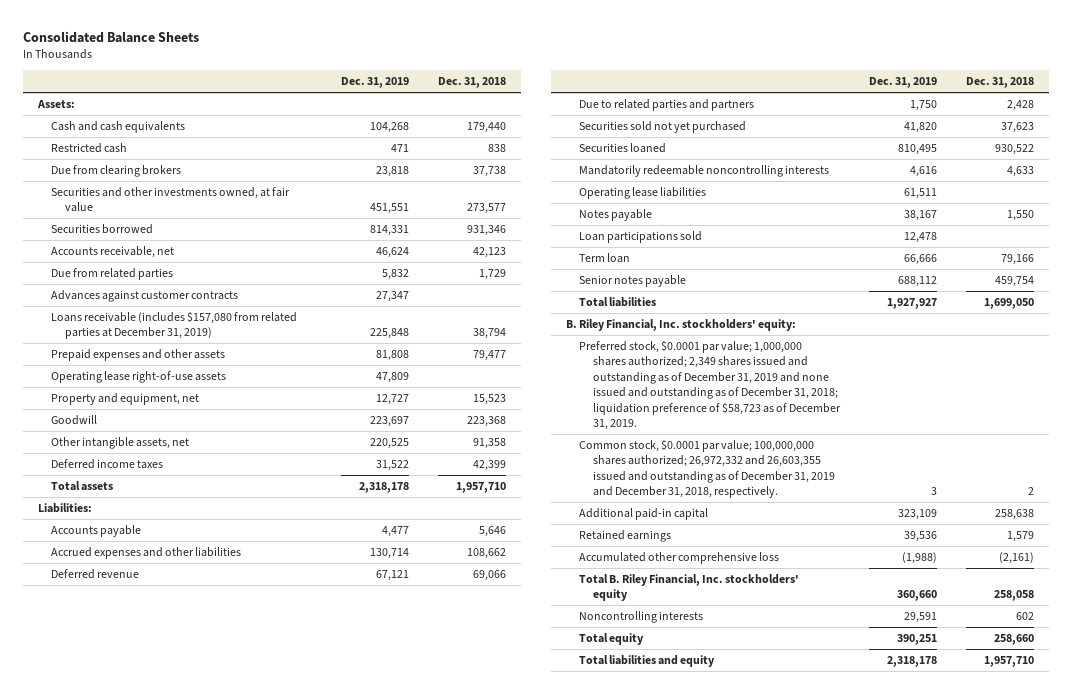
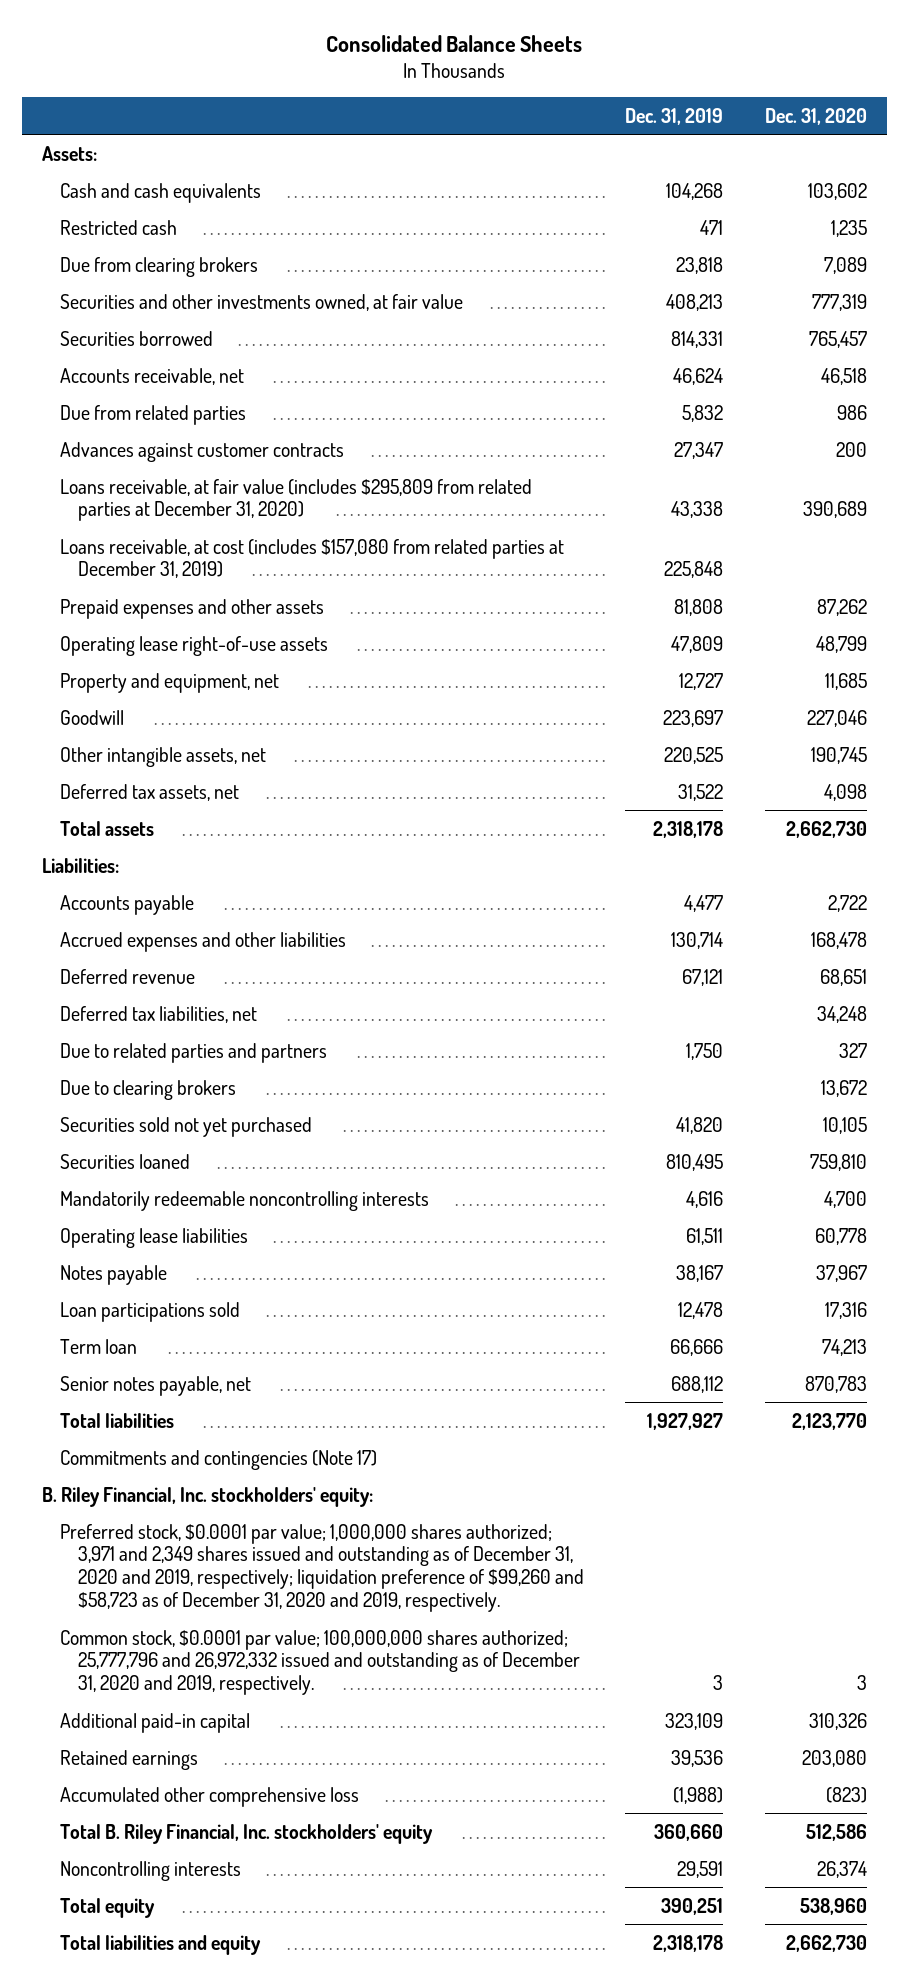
[438,77,507,89] Dec. 31, 2018 -> none
none -> [764,107,867,125] Dec. 31, 2020
[370,203,410,215] 451,551 -> [666,293,724,311] 408,213
[51,311,298,340] Loans receivable (includes $157,080 from related parties at December 31, 2019) -> [60,478,533,522] Loans receivable, at fair value (includes $295,809 from related parties at December 31, 2020)
[370,328,410,340] 225,848 -> [671,501,724,519] 43,338
none -> [60,538,565,579] Loans receivable, at cost (includes $157,080 from related parties at December 31, 2019)
[51,458,164,469] Deferred income taxes -> [60,783,240,801] Deferred tax assets, net
none -> [60,1005,258,1023] Deferred tax liabilities, net
none -> [60,1079,237,1100] Due to clearing brokers
[579,274,687,287] Senior notes payable -> [60,1375,252,1396] Senior notes payable, net
none -> [60,1449,378,1470] Commitments and contingencies (Note 17)
[579,340,842,431] Preferred stock, $0.0001 par value; 1,000,000 shares authorized; 2,349 shares issued and outstanding as of December 31, 2019 and none issued and outstanding as of December 31, 2018; liquidation preference of $58,723 as of December 31, 2019. -> [60,1523,585,1613] Preferred stock, $0.0001 par value; 1,000,000 shares authorized; 3,971 and 2,349 shares issued and outstanding as of December 31, 2020 and 2019, respectively; liquidation preference of $99,260 and $58,723 as of December 31, 2020 and 2019, respectively.
[579,439,836,499] Common stock, $0.0001 par value; 100,000,000 shares authorized; 26,972,332 and 26,603,355 issued and outstanding as of December 31, 2019 and December 31, 2018, respectively. -> [60,1629,581,1696] Common stock, $0.0001 par value; 100,000,000 shares authorized; 25,777,796 and 26,972,332 issued and outstanding as of December 31, 2020 and 2019, respectively.

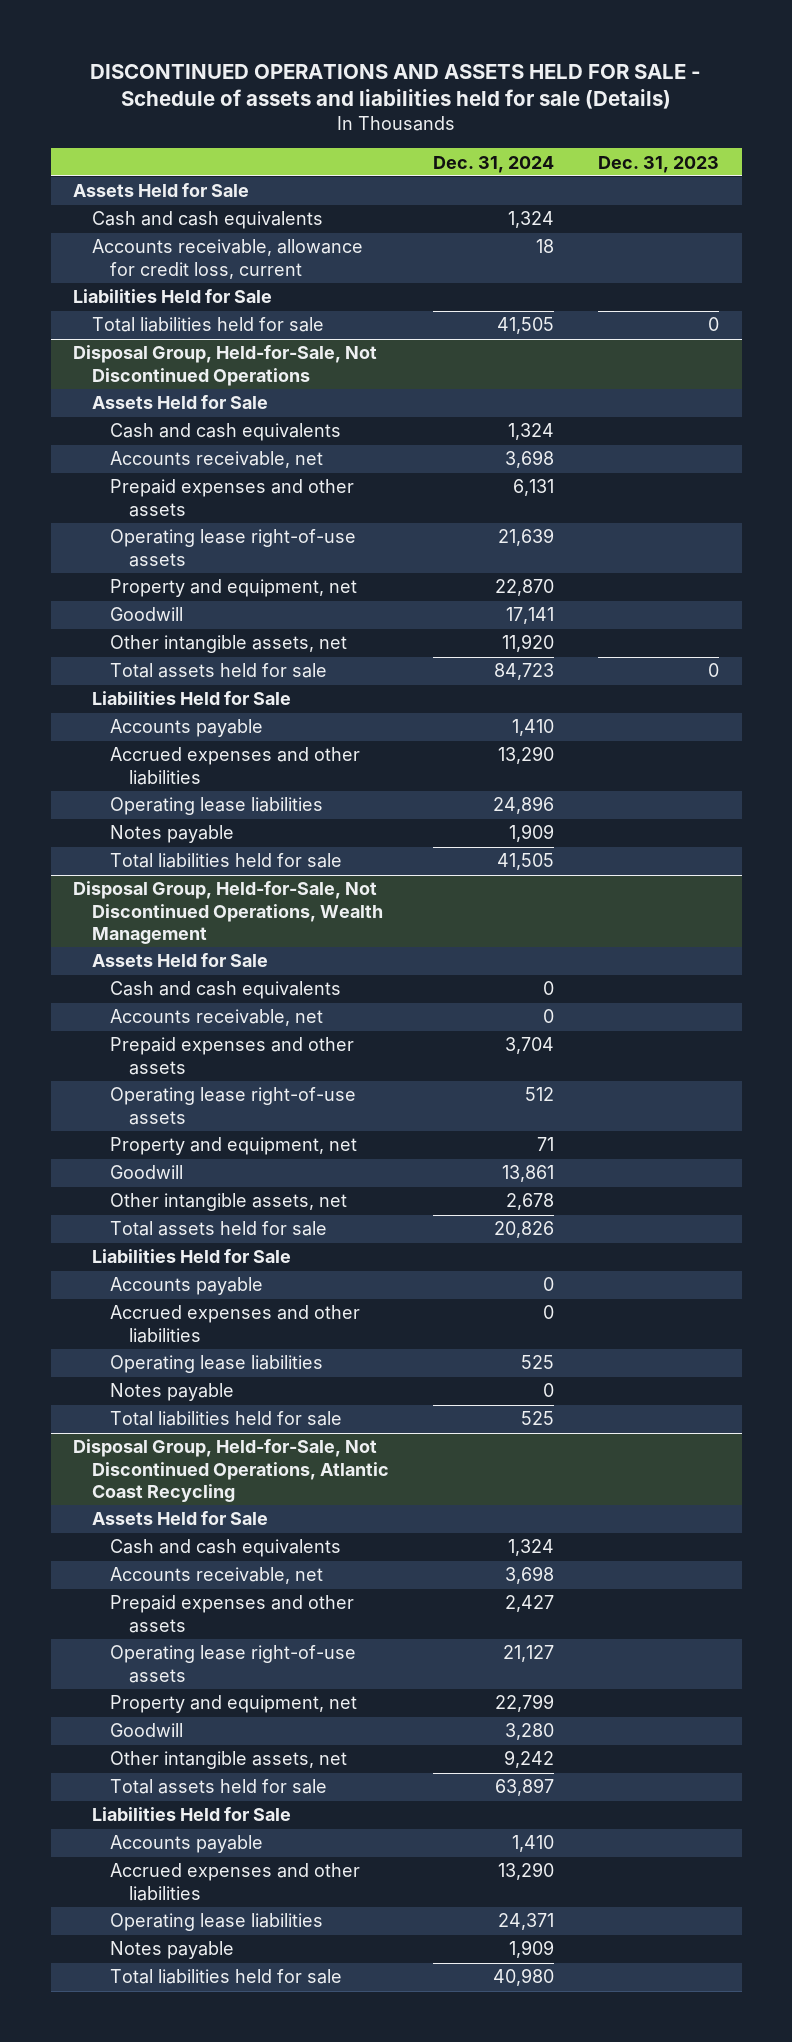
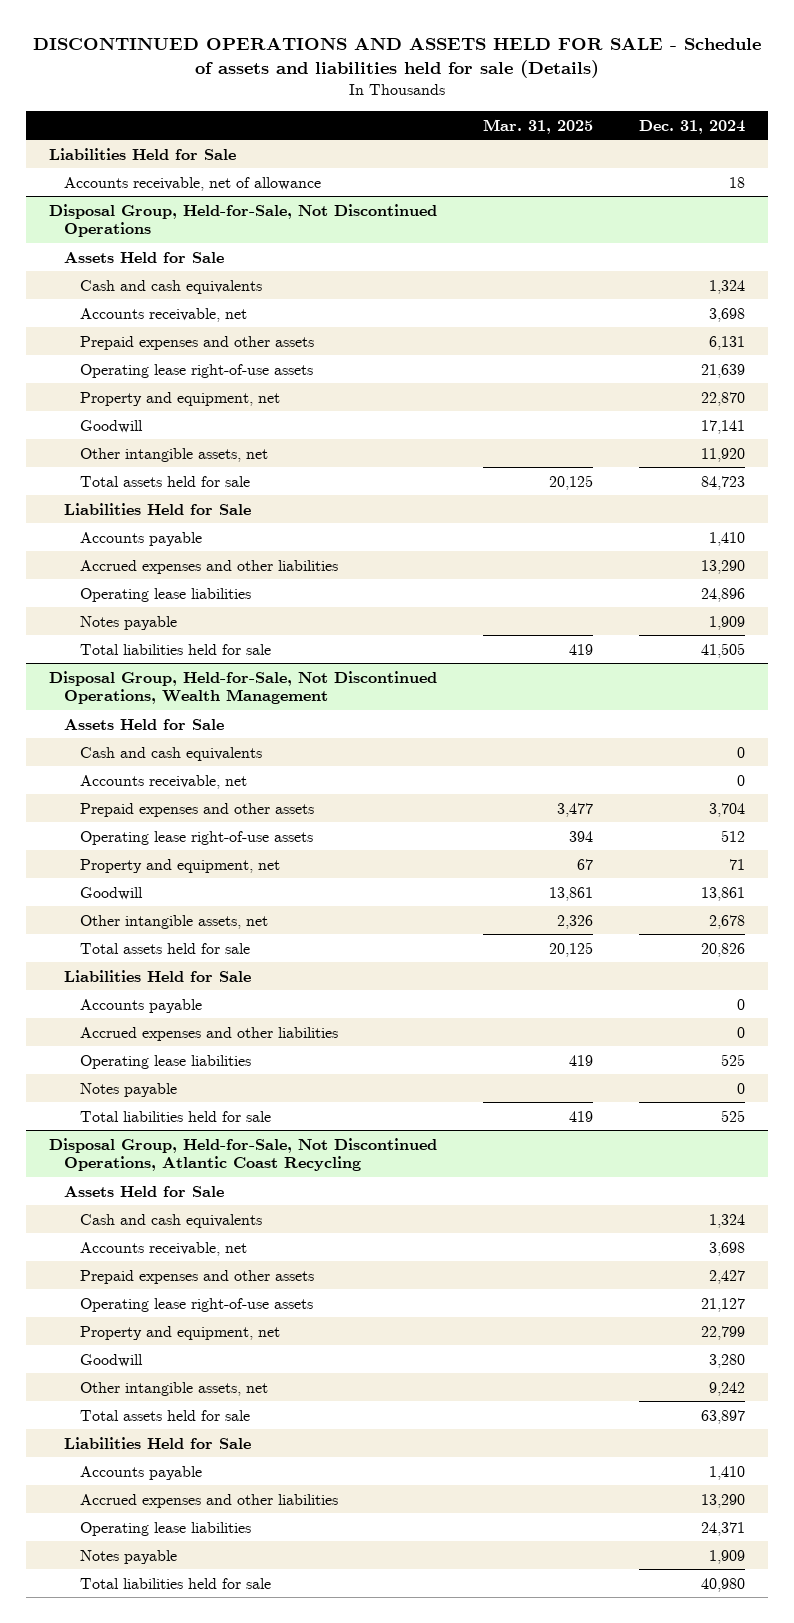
[598,155,720,173] Dec. 31, 2023 -> none
none -> [483,118,594,134] Mar. 31, 2025
[72,183,249,198] Assets Held for Sale -> none
[91,211,323,230] Cash and cash equivalents -> none
[91,239,363,279] Accounts receivable, allowance for credit loss, current -> none
[91,317,324,333] Total liabilities held for sale -> none
none -> [64,176,322,191] Accounts receivable, net of allowance

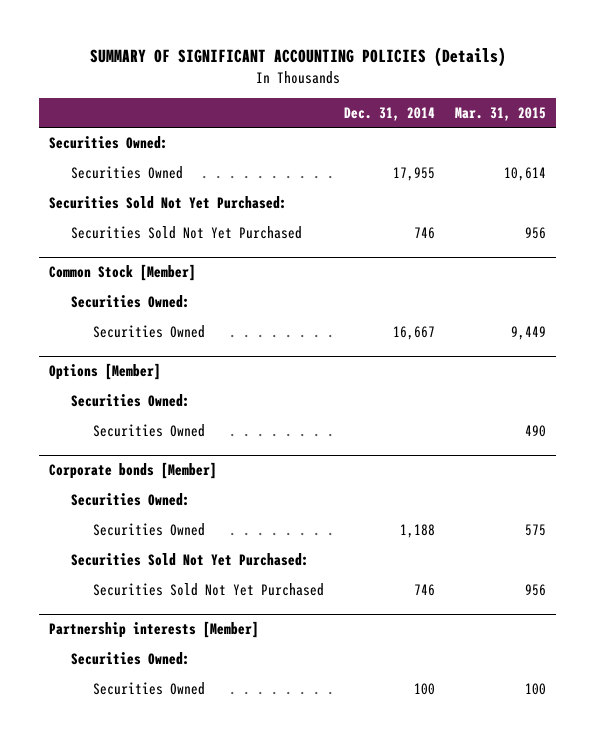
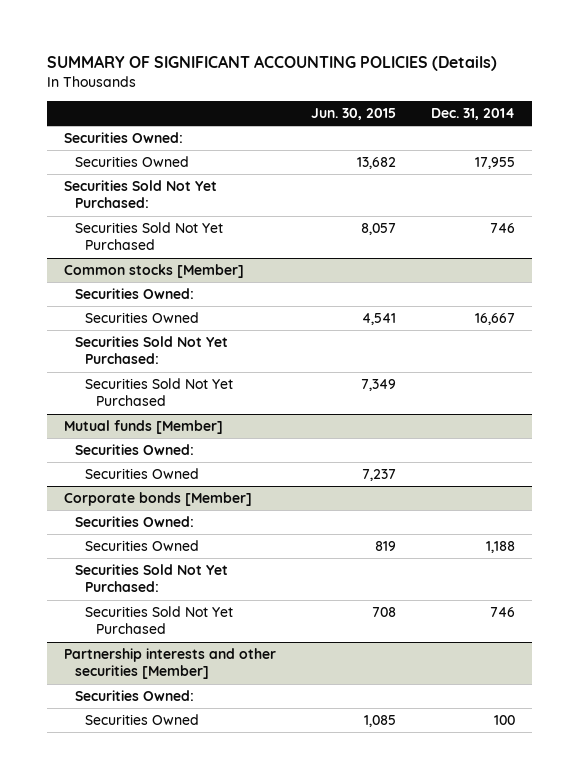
[455,106,547,121] Mar. 31, 2015 -> none
none -> [310,107,396,120] Jun. 30, 2015
[48,264,196,282] Common Stock [Member] -> [64,264,245,279] Common stocks [Member]
[48,363,161,381] Options [Member] -> none
none -> [74,336,228,365] Securities Sold Not Yet Purchased:
none -> [85,378,234,407] Securities Sold Not Yet Purchased
none -> [64,420,224,435] Mutual funds [Member]
[48,621,259,639] Partnership interests [Member] -> [64,648,277,680] Partnership interests and other securities [Member]

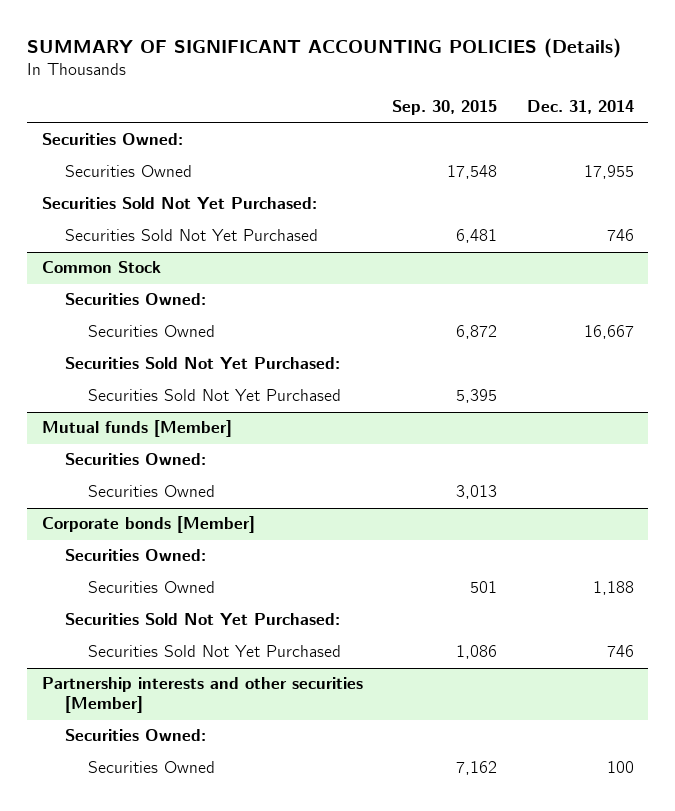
[310,107,396,120] Jun. 30, 2015 -> none
none -> [392,100,498,116] Sep. 30, 2015
[64,264,245,279] Common stocks [Member] -> [41,261,161,274] Common Stock

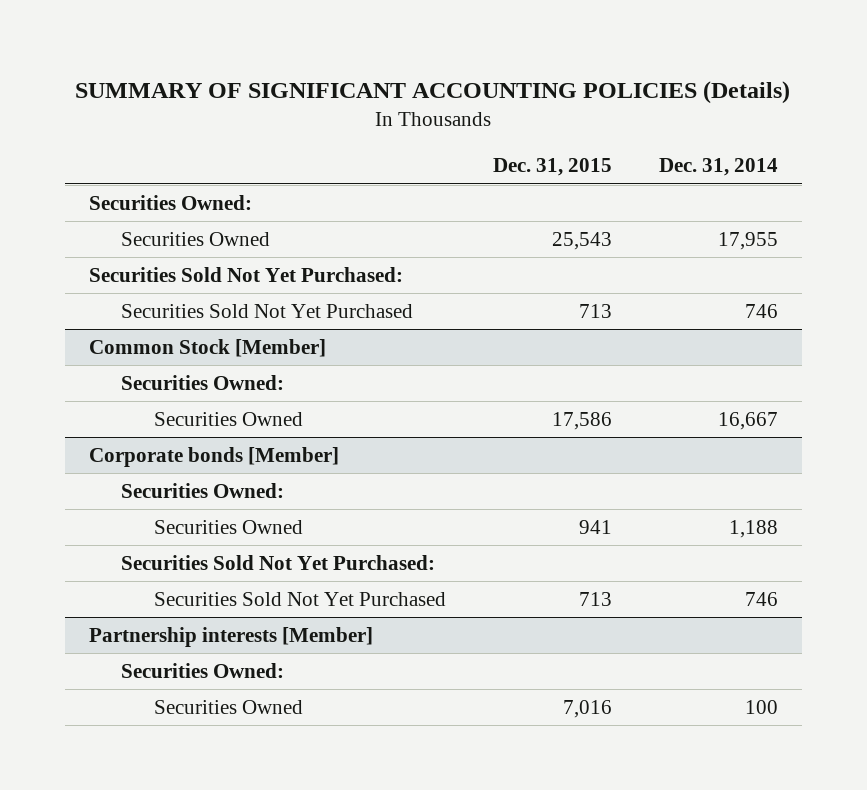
[392,100,498,116] Sep. 30, 2015 -> none
none -> [492,158,612,177] Dec. 31, 2015
[41,261,161,274] Common Stock -> [88,339,326,358] Common Stock [Member]
[65,357,341,370] Securities Sold Not Yet Purchased: -> none
[88,389,342,402] Securities Sold Not Yet Purchased -> none
[41,420,232,438] Mutual funds [Member] -> none
[65,453,207,466] Securities Owned: -> none
[88,485,216,498] Securities Owned -> none
[41,677,363,714] Partnership interests and other securities [Member] -> [88,627,373,648] Partnership interests [Member]

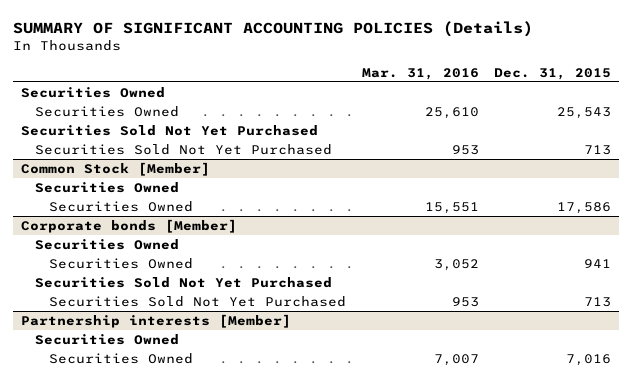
[659,158,779,177] Dec. 31, 2014 -> none
none -> [361,67,479,80] Mar. 31, 2016
[88,195,252,211] Securities Owned: -> [20,86,165,98] Securities Owned
[88,267,403,283] Securities Sold Not Yet Purchased: -> [20,124,318,136] Securities Sold Not Yet Purchased
[121,375,285,391] Securities Owned: -> [34,181,179,193] Securities Owned
[121,483,285,499] Securities Owned: -> [34,238,179,250] Securities Owned
[121,555,436,571] Securities Sold Not Yet Purchased: -> [34,276,332,288] Securities Sold Not Yet Purchased
[121,663,285,679] Securities Owned: -> [34,333,179,345] Securities Owned

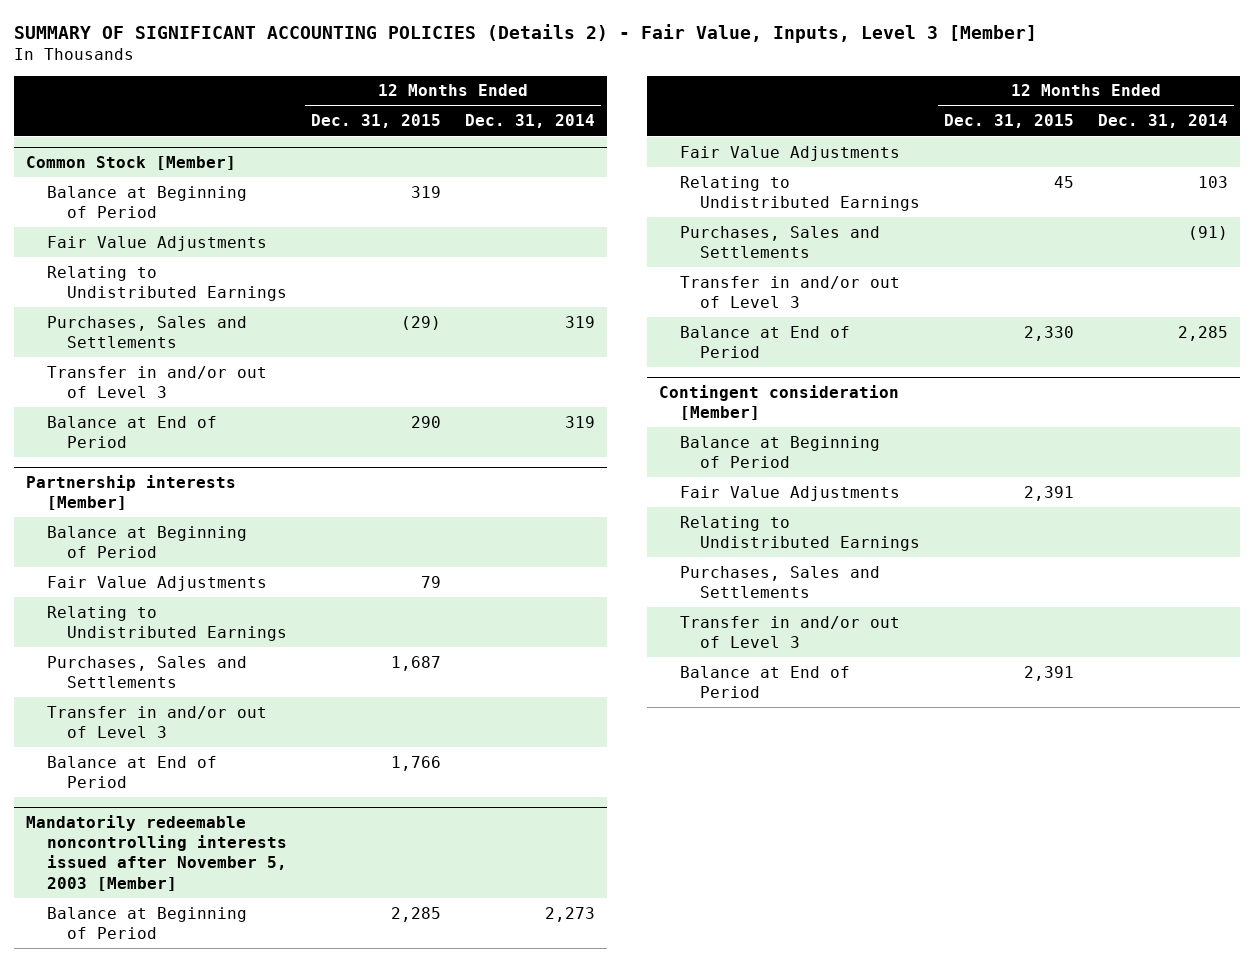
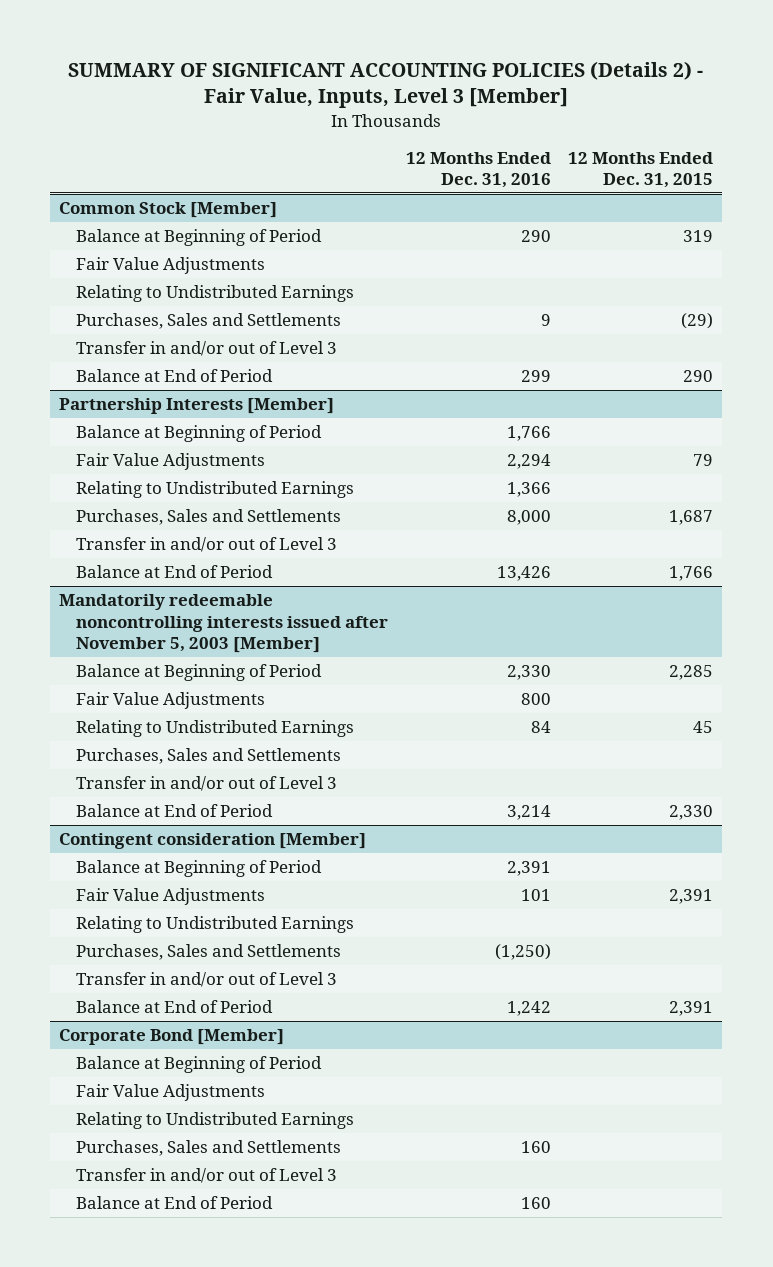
[465,114,596,129] Dec. 31, 2014 -> none
none -> [405,151,551,189] 12 Months Ended Dec. 31, 2016
[26,474,237,511] Partnership interests [Member] -> [59,398,335,415] Partnership Interests [Member]
none -> [59,1029,285,1046] Corporate Bond [Member]
none -> [75,1056,322,1074] Balance at Beginning of Period
none -> [75,1084,265,1102] Fair Value Adjustments
none -> [75,1112,354,1130] Relating to Undistributed Earnings
none -> [75,1140,341,1157] Purchases, Sales and Settlements
none -> [75,1168,337,1184] Transfer in and/or out of Level 3
none -> [75,1196,273,1210] Balance at End of Period

